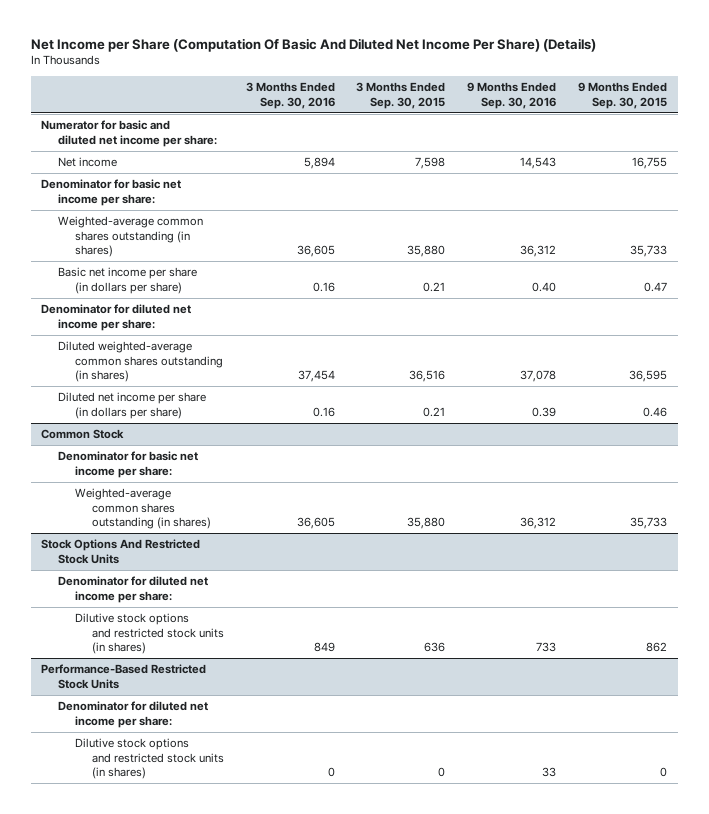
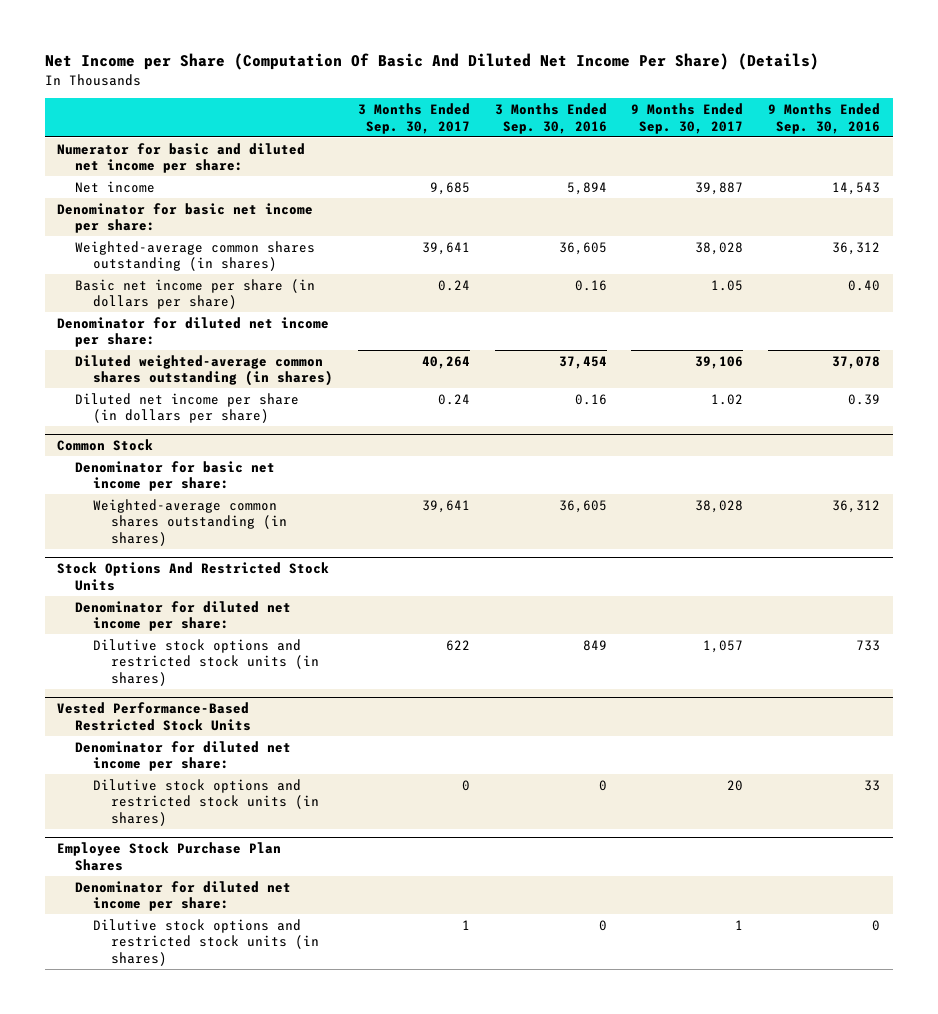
[356,82,446,109] 3 Months Ended Sep. 30, 2015 -> none
[578,82,668,109] 9 Months Ended Sep. 30, 2015 -> none
none -> [358,102,471,134] 3 Months Ended Sep. 30, 2017
none -> [631,102,744,134] 9 Months Ended Sep. 30, 2017
[41,664,207,689] Performance-Based Restricted Stock Units -> [57,701,252,731] Vested Performance-Based Restricted Stock Units
none -> [57,841,282,871] Employee Stock Purchase Plan Shares
none -> [75,880,292,912] Denominator for diluted net income per share:
none -> [93,918,320,967] Dilutive stock options and restricted stock units (in shares)

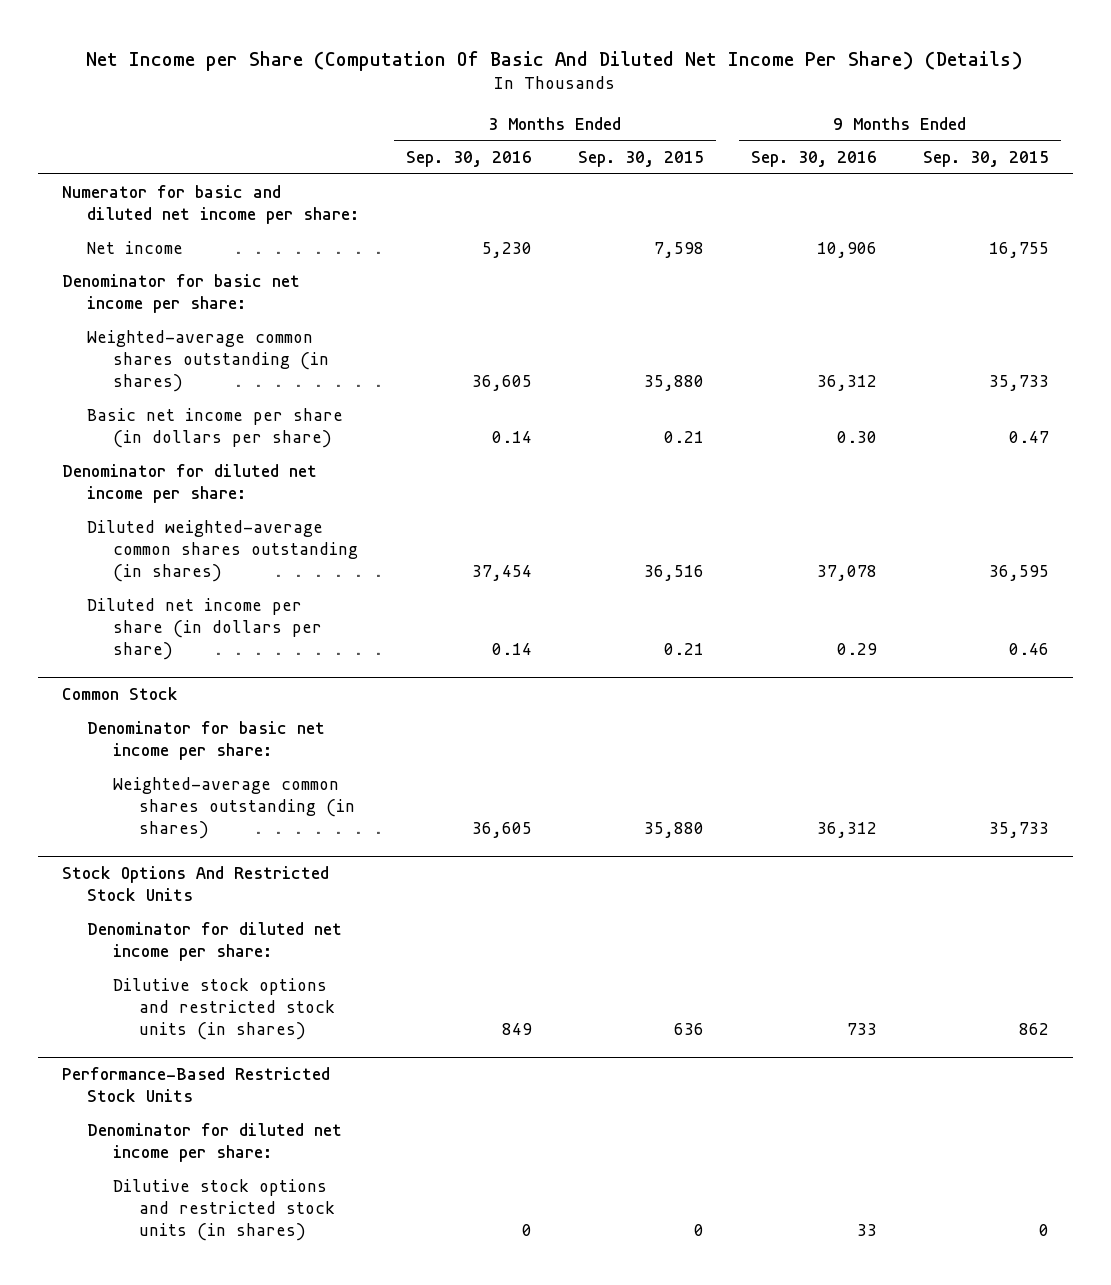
[358,102,471,134] 3 Months Ended Sep. 30, 2017 -> none
[631,102,744,134] 9 Months Ended Sep. 30, 2017 -> none
none -> [578,151,705,168] Sep. 30, 2015
none -> [923,151,1050,168] Sep. 30, 2015
[566,181,607,195] 5,894 -> [481,241,532,258] 5,230
[832,181,881,195] 14,543 -> [816,241,877,258] 10,906
[574,279,607,291] 0.16 -> [491,430,532,443] 0.14
[848,279,881,291] 0.40 -> [836,430,877,443] 0.30
[574,393,607,405] 0.16 -> [491,643,532,656] 0.14
[848,393,881,405] 0.39 -> [836,643,877,656] 0.29
[57,701,252,731] Vested Performance-Based Restricted Stock Units -> [61,1066,330,1102] Performance-Based Restricted Stock Units
[57,841,282,871] Employee Stock Purchase Plan Shares -> none
[75,880,292,912] Denominator for diluted net income per share: -> none
[93,918,320,967] Dilutive stock options and restricted stock units (in shares) -> none

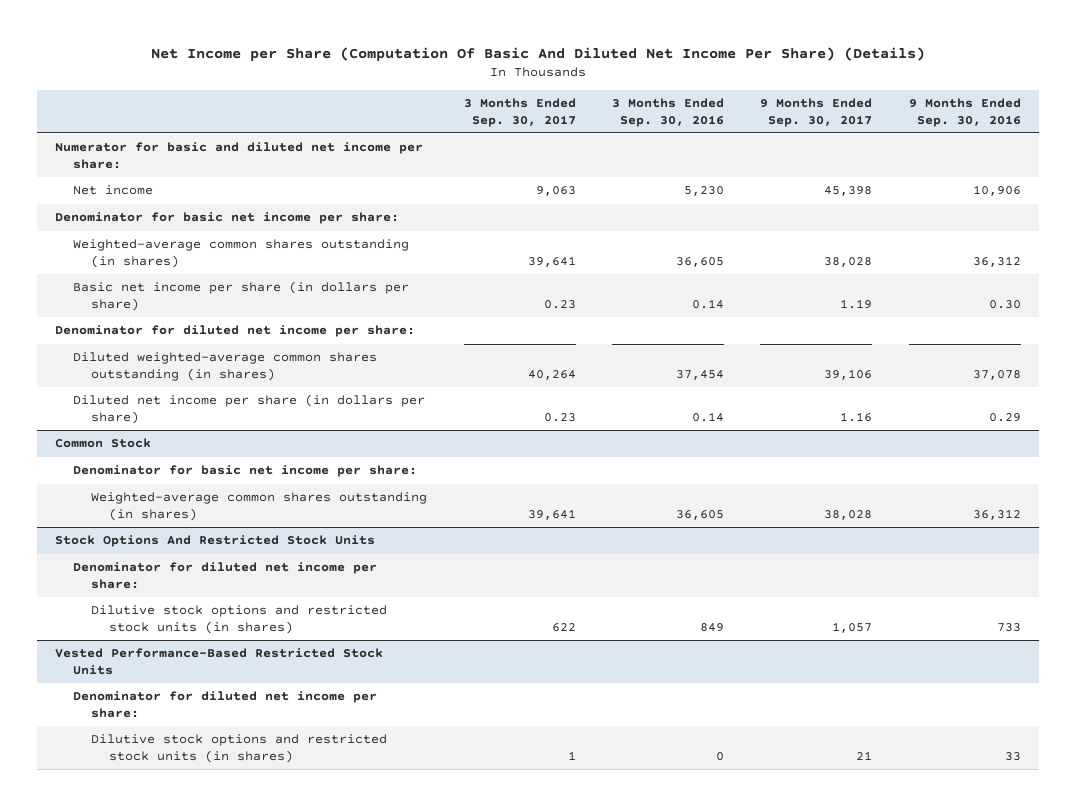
[578,151,705,168] Sep. 30, 2015 -> none
[923,151,1050,168] Sep. 30, 2015 -> none
none -> [463,98,576,127] 3 Months Ended Sep. 30, 2017
none -> [760,98,873,127] 9 Months Ended Sep. 30, 2017
[61,1066,330,1102] Performance-Based Restricted Stock Units -> [55,648,384,675] Vested Performance-Based Restricted Stock Units

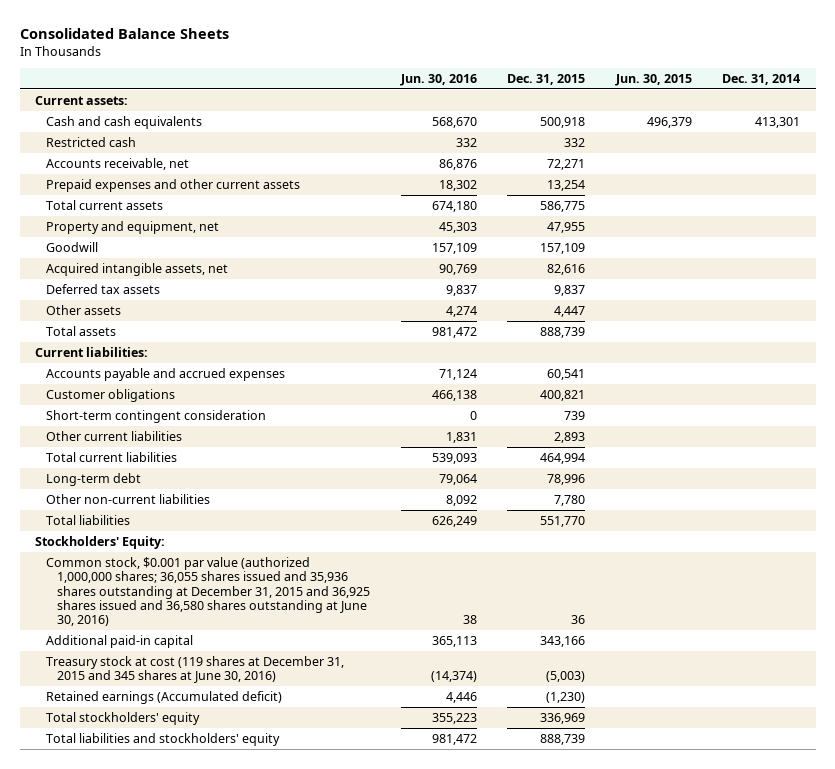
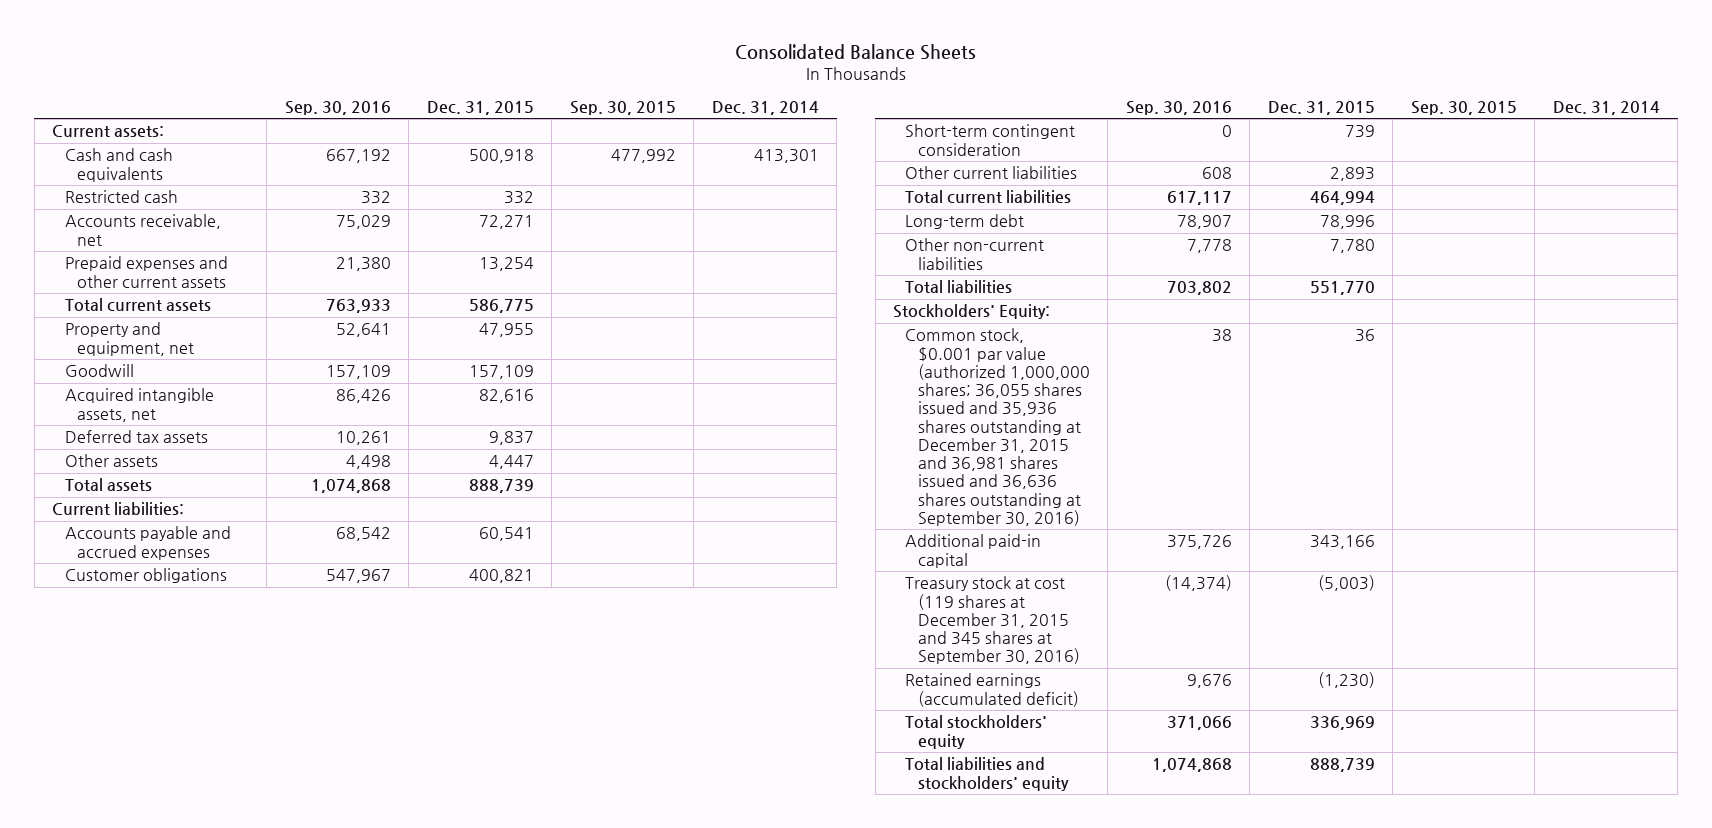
[399,74,477,87] Jun. 30, 2016 -> none
[614,74,692,87] Jun. 30, 2015 -> none
none -> [284,100,391,115] Sep. 30, 2016
none -> [569,100,676,115] Sep. 30, 2015
[46,556,371,627] Common stock, $0.001 par value (authorized 1,000,000 shares; 36,055 shares issued and 35,936 shares outstanding at December 31, 2015 and 36,925 shares issued and 36,580 shares outstanding at June 30, 2016) -> [905,328,1090,526] Common stock, $0.001 par value (authorized 1,000,000 shares; 36,055 shares issued and 35,936 shares outstanding at December 31, 2015 and 36,981 shares issued and 36,636 shares outstanding at September 30, 2016)
[46,655,345,684] Treasury stock at cost (119 shares at December 31, 2015 and 345 shares at June 30, 2016) -> [905,576,1080,665] Treasury stock at cost (119 shares at December 31, 2015 and 345 shares at September 30, 2016)
[46,690,283,704] Retained earnings (Accumulated deficit) -> [905,673,1079,707] Retained earnings (accumulated deficit)

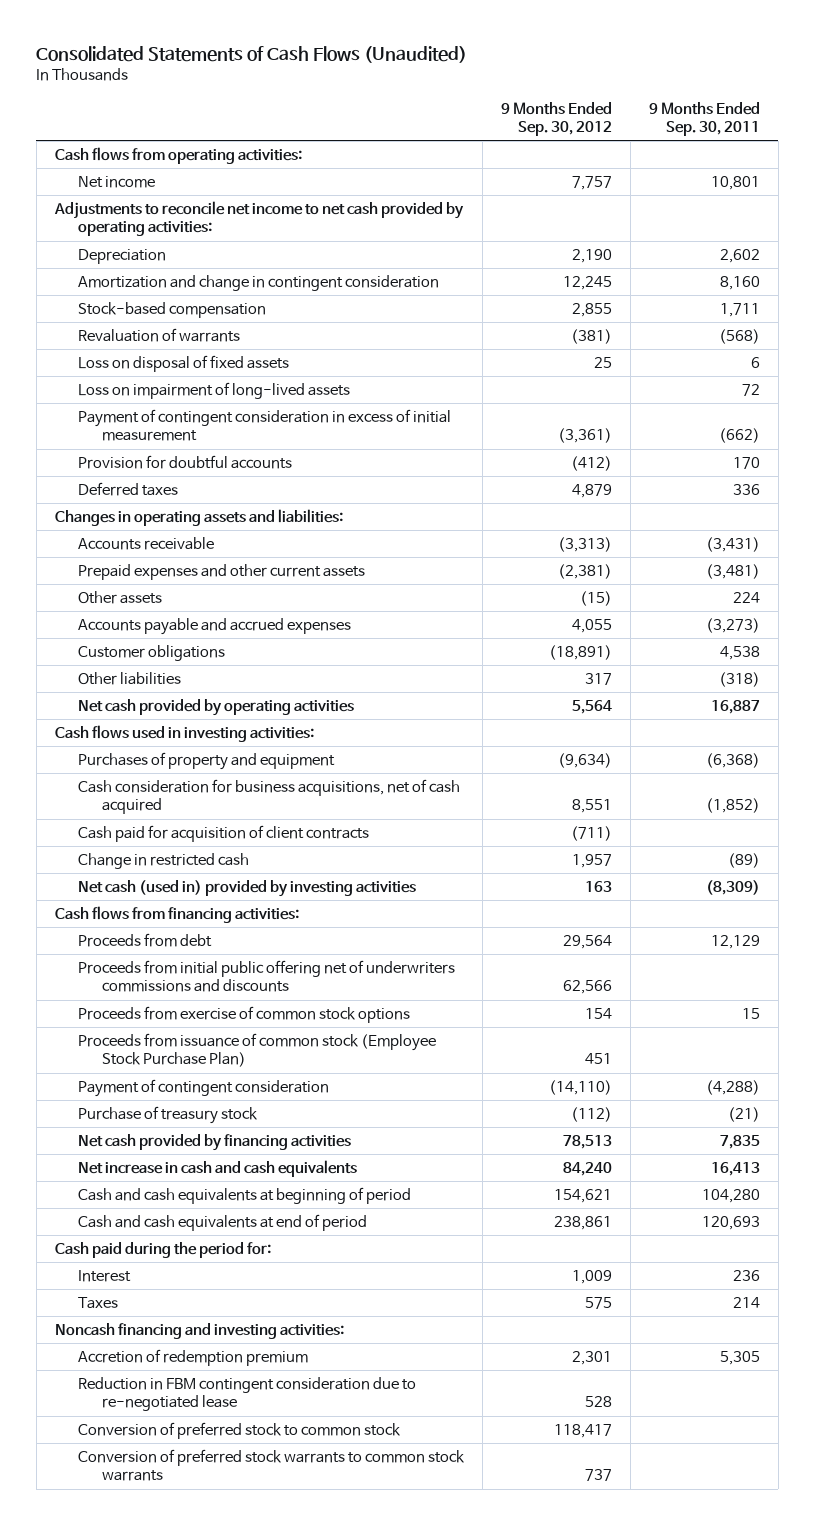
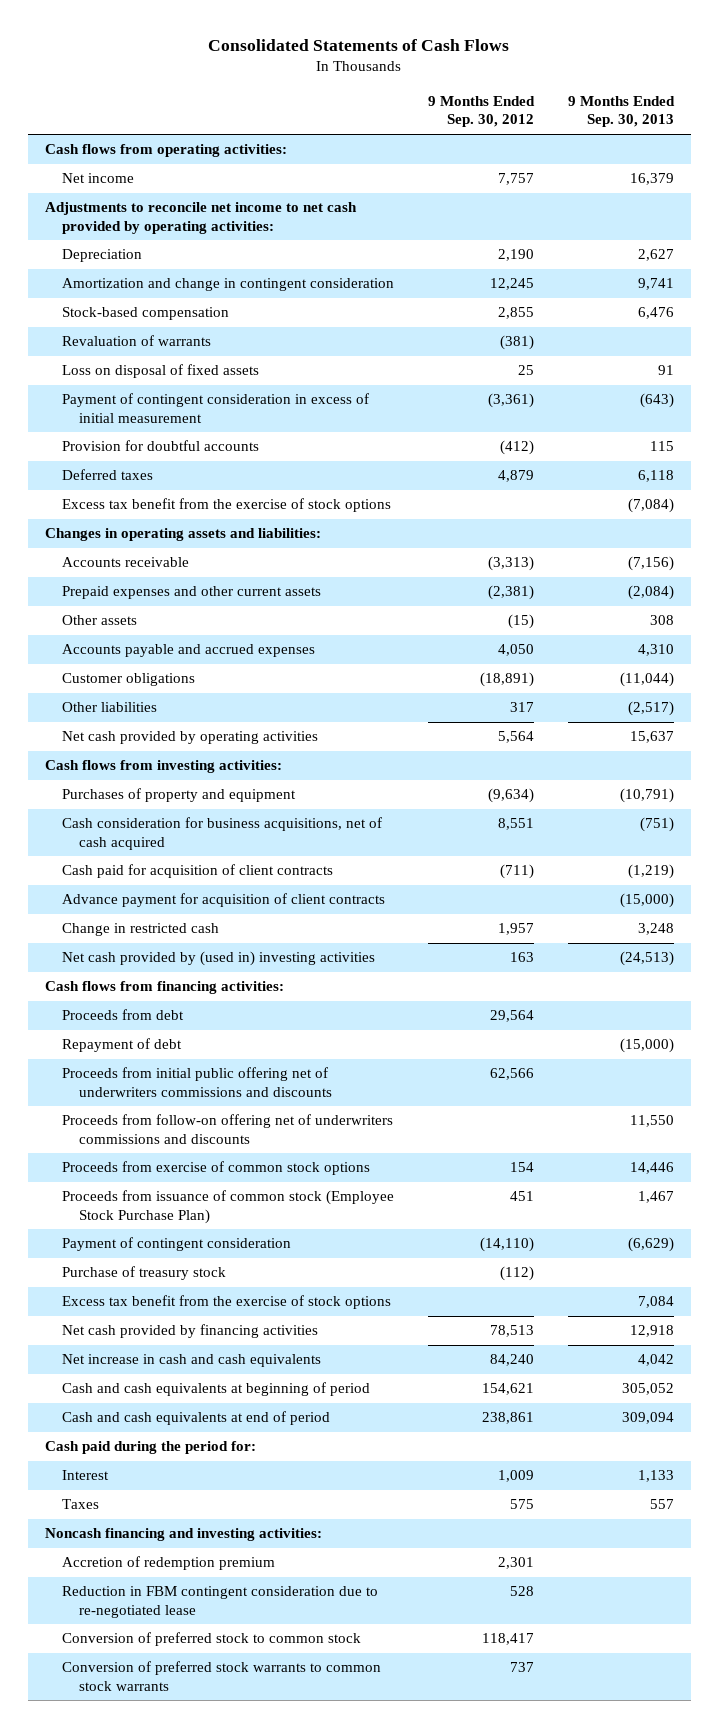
[36,45,468,63] Consolidated Statements of Cash Flows (Unaudited) -> [208,39,510,52] Consolidated Statements of Cash Flows
[648,101,760,137] 9 Months Ended Sep. 30, 2011 -> none
none -> [568,95,676,128] 9 Months Ended Sep. 30, 2013
[78,381,351,399] Loss on impairment of long-lived assets -> none
none -> [61,498,391,513] Excess tax benefit from the exercise of stock options
[572,618,613,633] 4,055 -> [497,644,534,657] 4,050
[54,724,314,742] Cash flows used in investing activities: -> [44,760,282,774] Cash flows from investing activities:
none -> [61,893,385,908] Advance payment for acquisition of client contracts
[78,879,417,897] Net cash (used in) provided by investing activities -> [61,951,375,967] Net cash provided by (used in) investing activities
none -> [61,1038,182,1053] Repayment of debt
none -> [61,1114,393,1144] Proceeds from follow-on offering net of underwriters commissions and discounts
none -> [61,1295,391,1310] Excess tax benefit from the exercise of stock options

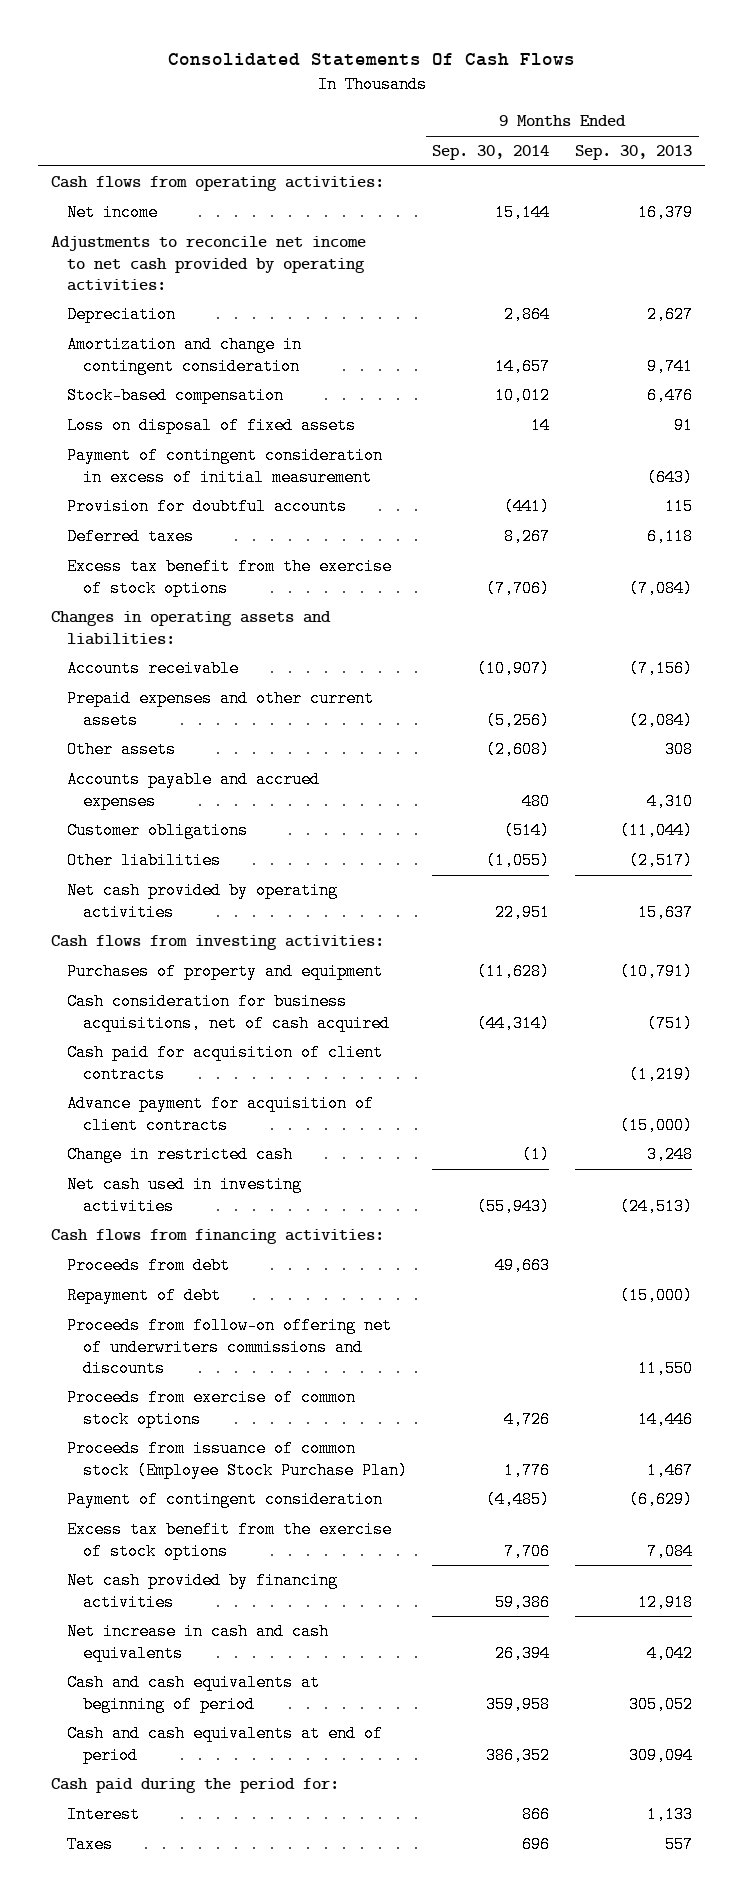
[208,39,510,52] Consolidated Statements of Cash Flows -> [167,53,575,67] Consolidated Statements Of Cash Flows
[427,95,535,128] 9 Months Ended Sep. 30, 2012 -> none
none -> [432,145,550,161] Sep. 30, 2014
[61,335,211,347] Revaluation of warrants -> none
[61,951,375,967] Net cash provided by (used in) investing activities -> [66,1176,302,1215] Net cash used in investing activities
[61,1067,333,1097] Proceeds from initial public offering net of underwriters commissions and discounts -> none
[61,1266,226,1281] Purchase of treasury stock -> none
[44,1528,322,1542] Noncash financing and investing activities: -> none
[61,1556,275,1571] Accretion of redemption premium -> none
[61,1586,378,1618] Reduction in FBM contingent consideration due to re-negotiated lease -> none
[61,1632,361,1647] Conversion of preferred stock to common stock -> none
[61,1661,381,1691] Conversion of preferred stock warrants to common stock warrants -> none

